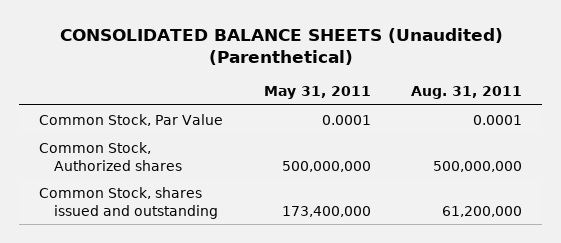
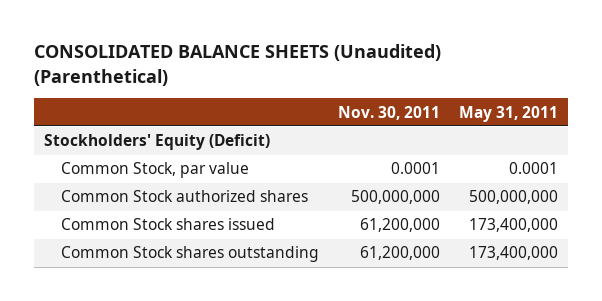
[411,86,523,100] Aug. 31, 2011 -> none
none -> [338,105,441,120] Nov. 30, 2011
none -> [43,134,270,151] Stockholders' Equity (Deficit)
[39,113,224,126] Common Stock, Par Value -> [60,162,249,179] Common Stock, par value
[39,141,182,171] Common Stock, Authorized shares -> [60,190,308,203] Common Stock authorized shares
[39,186,218,219] Common Stock, shares issued and outstanding -> [60,218,275,231] Common Stock shares issued
none -> [60,246,319,263] Common Stock shares outstanding

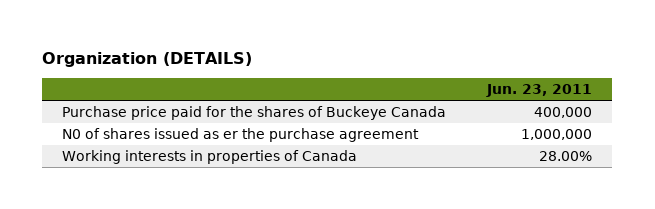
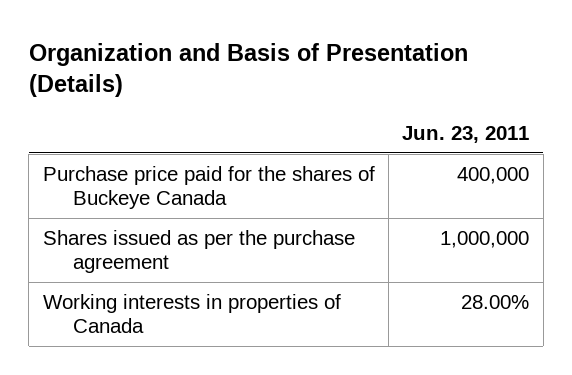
[42,51,253,67] Organization (DETAILS) -> [28,42,468,98] Organization and Basis of Presentation (Details)
[62,128,420,143] N0 of shares issued as er the purchase agreement -> [42,230,355,274] Shares issued as per the purchase agreement

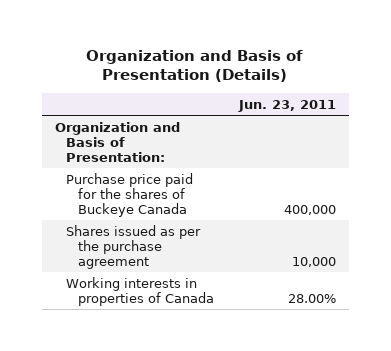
none -> [54,121,180,162] Organization and Basis of Presentation:
[440,231,530,249] 1,000,000 -> [292,256,337,267] 10,000

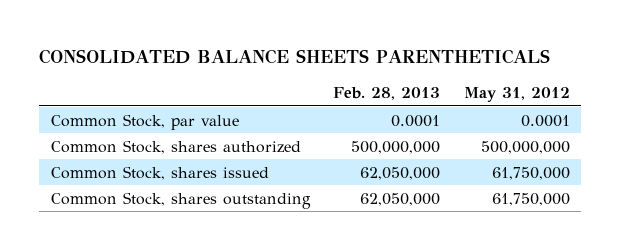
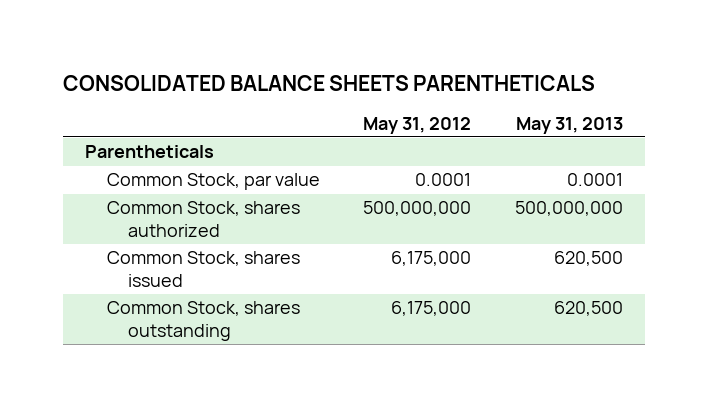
[333,86,441,100] Feb. 28, 2013 -> none
none -> [515,116,623,134] May 31, 2013
none -> [84,145,214,159] Parentheticals
[491,166,570,180] 61,750,000 -> [391,251,472,267] 6,175,000
[491,192,570,206] 61,750,000 -> [391,301,472,317] 6,175,000

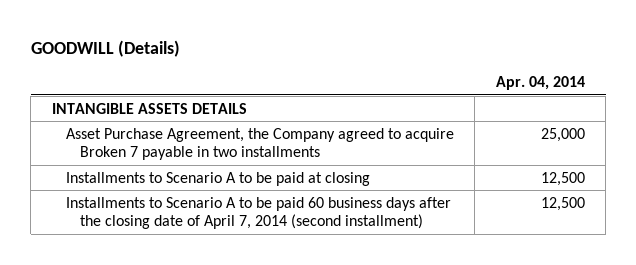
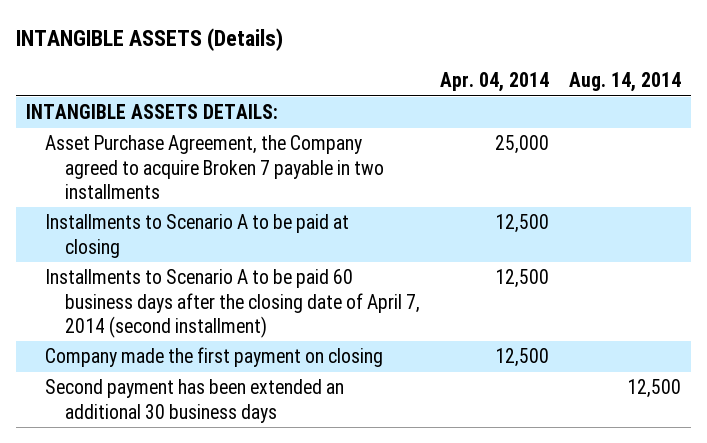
[30,40,180,58] GOODWILL (Details) -> [15,27,283,51] INTANGIBLE ASSETS (Details)
none -> [569,72,682,93] Aug. 14, 2014
[51,102,247,114] INTANGIBLE ASSETS DETAILS -> [25,104,278,120] INTANGIBLE ASSETS DETAILS:
none -> [45,347,384,368] Company made the first payment on closing
none -> [45,379,345,423] Second payment has been extended an additional 30 business days

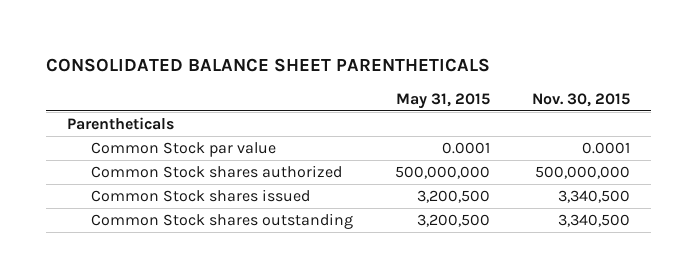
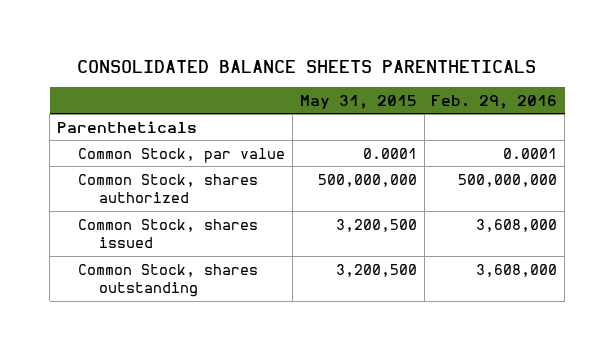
[45,57,490,72] CONSOLIDATED BALANCE SHEET PARENTHETICALS -> [77,59,537,73] CONSOLIDATED BALANCE SHEETS PARENTHETICALS
[531,92,630,107] Nov. 30, 2015 -> none
none -> [431,94,558,109] Feb. 29, 2016
[90,141,276,157] Common Stock par value -> [78,147,286,163] Common Stock, par value
[90,164,342,178] Common Stock shares authorized -> [78,173,259,204] Common Stock, shares authorized
[90,188,310,202] Common Stock shares issued -> [78,218,259,249] Common Stock, shares issued
[90,212,353,229] Common Stock shares outstanding -> [78,263,259,298] Common Stock, shares outstanding

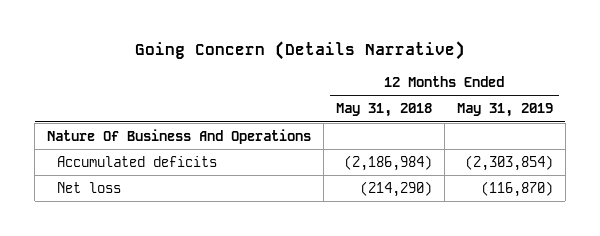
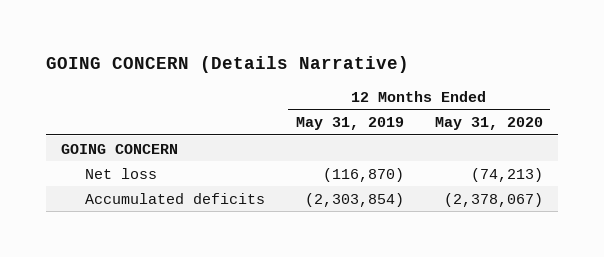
[134,41,465,61] Going Concern (Details Narrative) -> [45,56,409,74] GOING CONCERN (Details Narrative)
[335,103,432,118] May 31, 2018 -> none
none -> [434,117,543,131] May 31, 2020
[46,128,311,144] Nature Of Business And Operations -> none
none -> [61,143,179,154] GOING CONCERN
[57,155,218,167] Accumulated deficits -> [85,192,266,204] Accumulated deficits

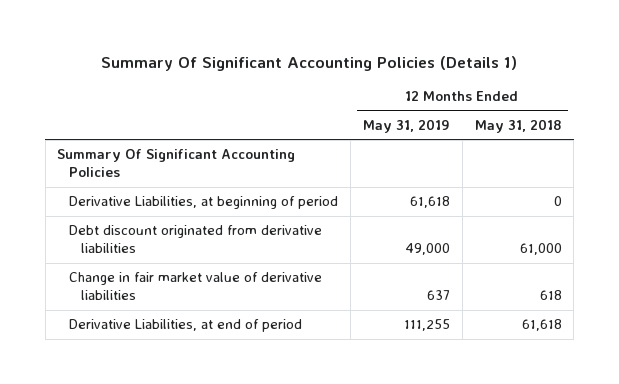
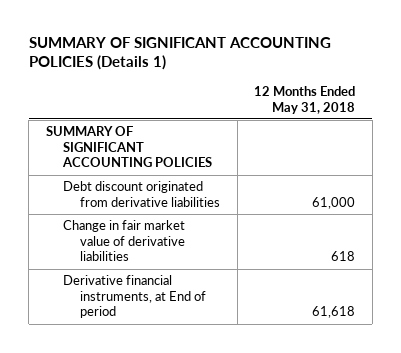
[101,55,518,71] Summary Of Significant Accounting Policies (Details 1) -> [28,36,331,71] SUMMARY OF SIGNIFICANT ACCOUNTING POLICIES (Details 1)
[362,118,450,133] May 31, 2019 -> none
[69,196,339,210] Derivative Liabilities, at beginning of period -> none
[57,149,296,178] Summary Of Significant Accounting Policies -> [45,126,212,168] SUMMARY OF SIGNIFICANT ACCOUNTING POLICIES
[69,319,303,333] Derivative Liabilities, at end of period -> [62,275,207,319] Derivative financial instruments, at End of period

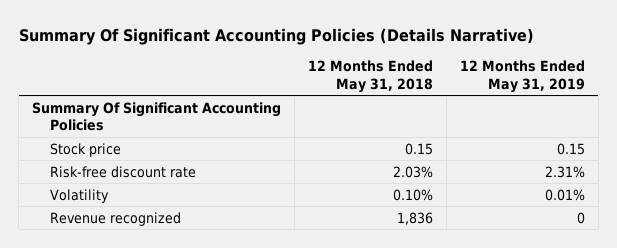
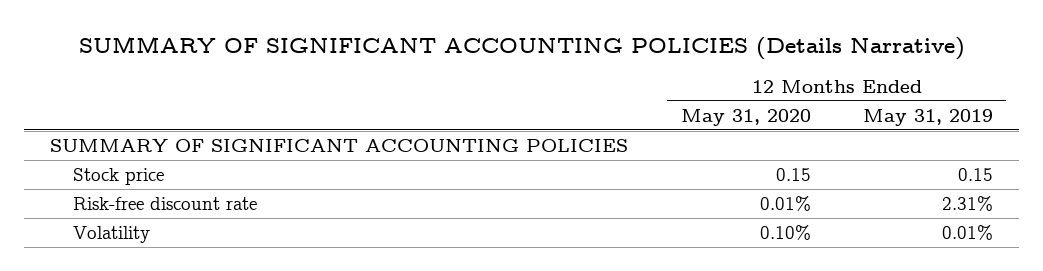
[18,27,534,45] Summary Of Significant Accounting Policies (Details Narrative) -> [78,36,965,61] SUMMARY OF SIGNIFICANT ACCOUNTING POLICIES (Details Narrative)
[307,60,433,93] 12 Months Ended May 31, 2018 -> none
none -> [680,108,811,126] May 31, 2020
[32,101,282,132] Summary Of Significant Accounting Policies -> [49,138,628,152] SUMMARY OF SIGNIFICANT ACCOUNTING POLICIES
[50,211,182,226] Revenue recognized -> none

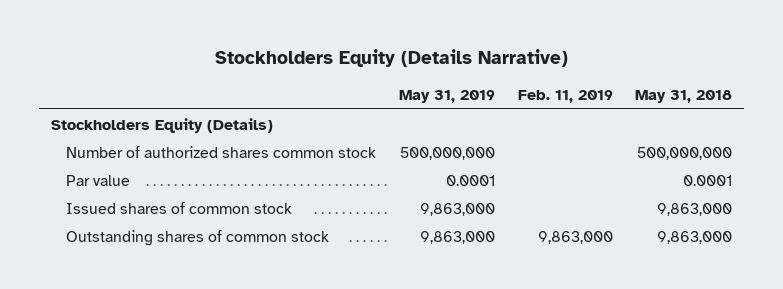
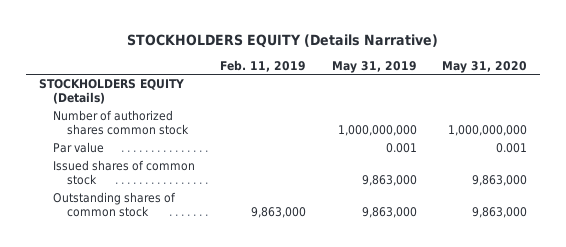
[214,49,568,68] Stockholders Equity (Details Narrative) -> [127,33,439,48] STOCKHOLDERS EQUITY (Details Narrative)
[635,89,733,103] May 31, 2018 -> none
none -> [442,60,528,73] May 31, 2020
[50,117,273,133] Stockholders Equity (Details) -> [38,79,184,105] STOCKHOLDERS EQUITY (Details)
[399,146,495,160] 500,000,000 -> [337,125,417,137] 1,000,000,000
[445,174,495,186] 0.0001 -> [385,143,417,154] 0.001

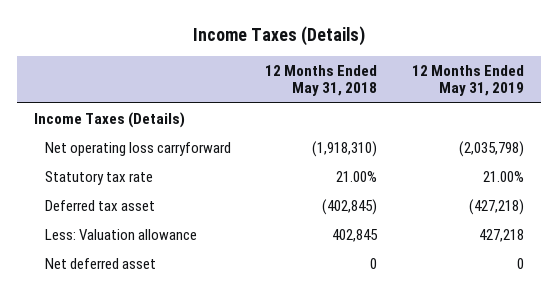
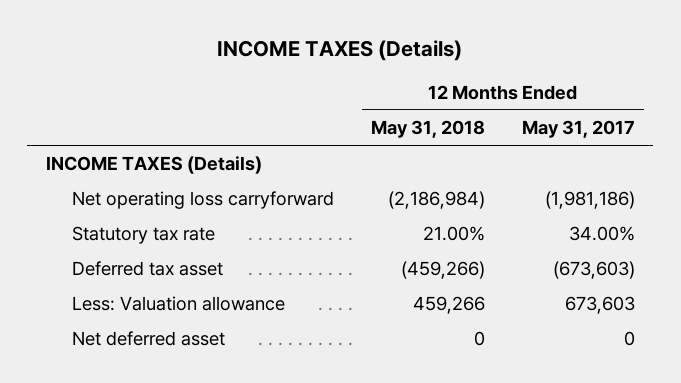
[193,25,366,46] Income Taxes (Details) -> [217,39,463,61] INCOME TAXES (Details)
[411,64,524,97] 12 Months Ended May 31, 2019 -> none
none -> [521,119,635,138] May 31, 2017
[34,112,186,129] Income Taxes (Details) -> [45,156,262,175] INCOME TAXES (Details)
[312,141,378,158] (1,918,310) -> [388,191,486,210] (2,186,984)
[322,199,378,216] (402,845) -> [401,261,486,280] (459,266)
[332,229,379,243] 402,845 -> [413,296,486,315] 459,266

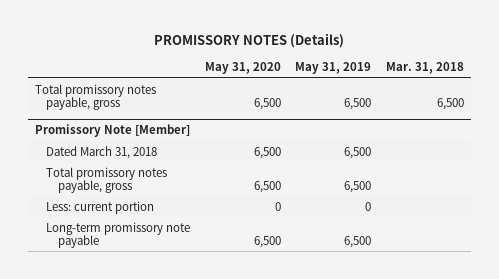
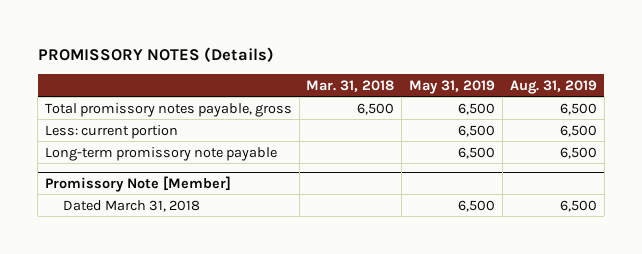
[204,62,281,75] May 31, 2020 -> none
none -> [509,79,597,94] Aug. 31, 2019
none -> [44,124,178,139] Less: current portion
none -> [44,146,277,161] Long-term promissory note payable
[46,166,168,193] Total promissory notes payable, gross -> none
[46,200,155,214] Less: current portion -> none
[46,221,191,248] Long-term promissory note payable -> none

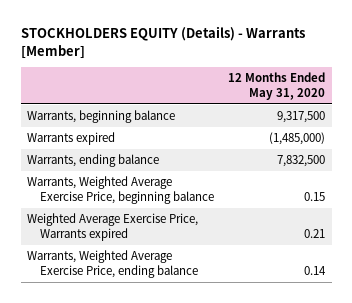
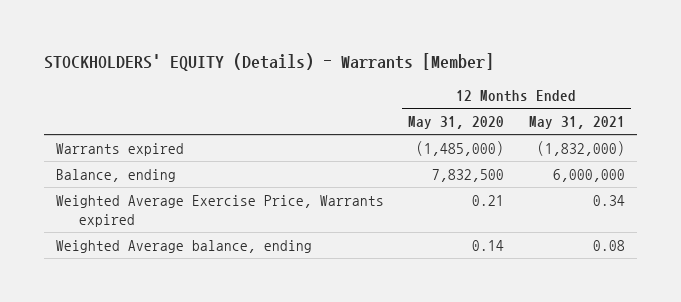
[20,26,305,59] STOCKHOLDERS EQUITY (Details) - Warrants [Member] -> [43,53,494,72] STOCKHOLDERS' EQUITY (Details) - Warrants [Member]
none -> [528,116,625,130] May 31, 2021
[27,110,176,124] Warrants, beginning balance -> none
[27,176,215,204] Warrants, Weighted Average Exercise Price, beginning balance -> none
[27,154,160,168] Warrants, ending balance -> [56,168,177,182] Balance, ending
[27,250,199,278] Warrants, Weighted Average Exercise Price, ending balance -> [56,239,313,253] Weighted Average balance, ending

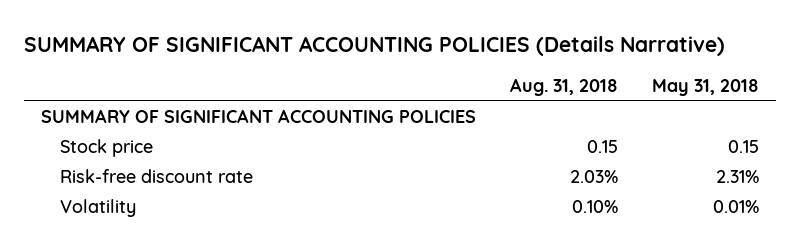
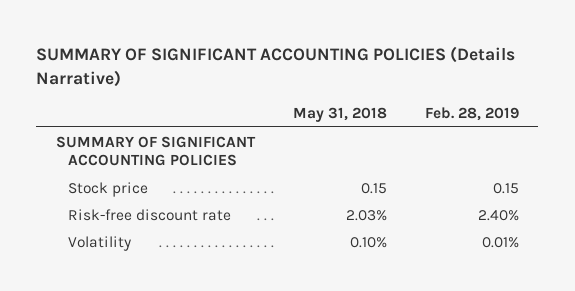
[509,77,618,96] Aug. 31, 2018 -> none
none -> [425,106,520,121] Feb. 28, 2019
[715,169,759,183] 2.31% -> [345,209,387,221] 2.03%
[712,199,759,213] 0.01% -> [349,236,387,248] 0.10%

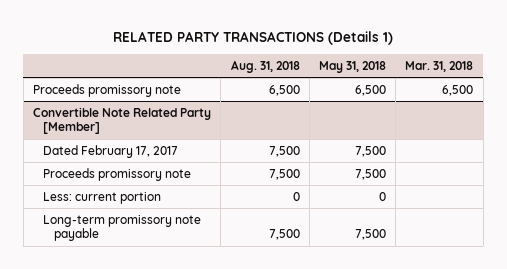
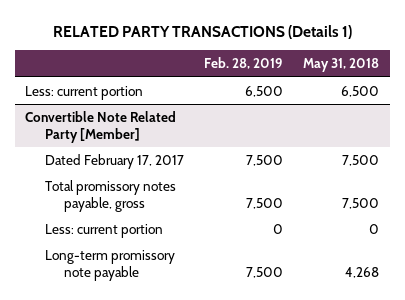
[230,59,300,73] Aug. 31, 2018 -> none
[405,60,474,72] Mar. 31, 2018 -> none
none -> [204,57,284,70] Feb. 28, 2019
[33,83,182,97] Proceeds promissory note -> none
none -> [25,86,144,101] Less: current portion
[43,167,192,181] Proceeds promissory note -> [44,180,176,212] Total promissory notes payable, gross
[354,229,386,241] 7,500 -> [345,266,380,278] 4,268

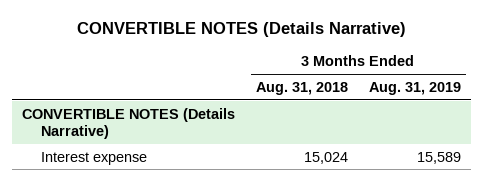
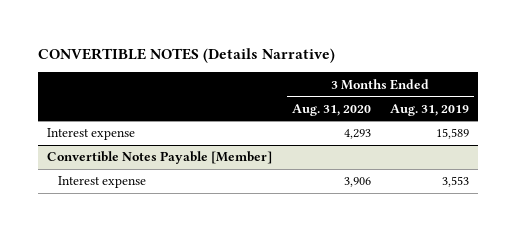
[256,81,349,95] Aug. 31, 2018 -> none
none -> [291,103,371,116] Aug. 31, 2020
[22,107,236,140] CONVERTIBLE NOTES (Details Narrative) -> none
none -> [47,151,273,165] Convertible Notes Payable [Member]
none -> [57,176,146,189] Interest expense

